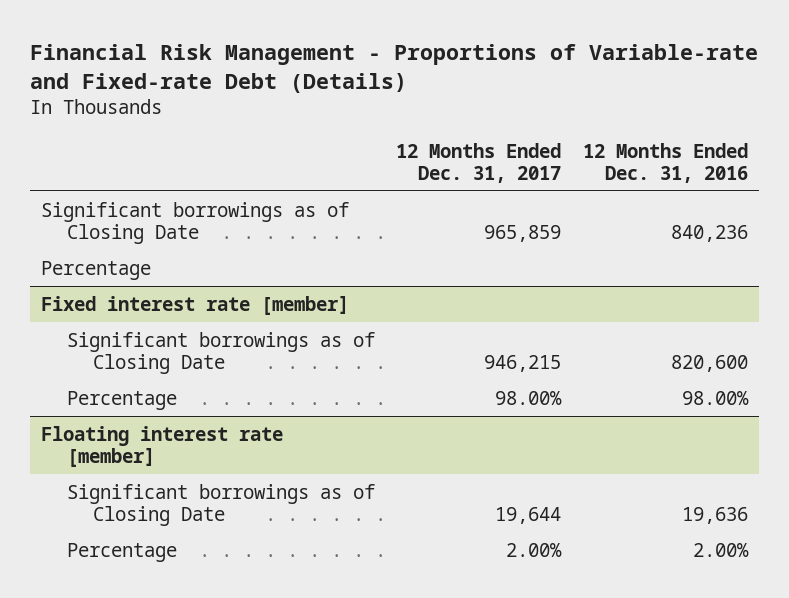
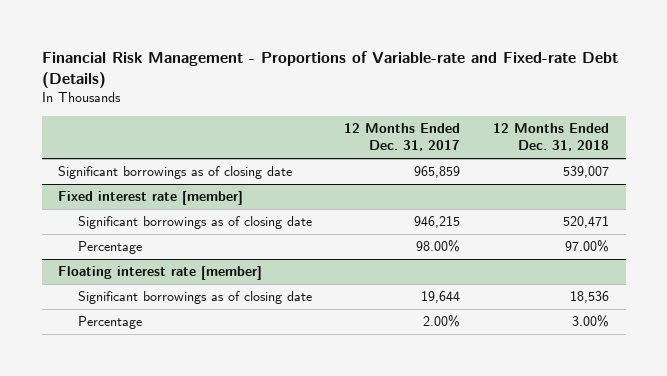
[582,142,748,183] 12 Months Ended Dec. 31, 2016 -> none
none -> [493,123,610,152] 12 Months Ended Dec. 31, 2018
[41,260,152,280] Percentage -> none
[41,201,350,244] Significant borrowings as of Closing Date -> [57,166,292,180] Significant borrowings as of closing date
[66,331,375,374] Significant borrowings as of Closing Date -> [77,216,312,230] Significant borrowings as of closing date
[66,483,375,526] Significant borrowings as of Closing Date -> [77,291,312,305] Significant borrowings as of closing date

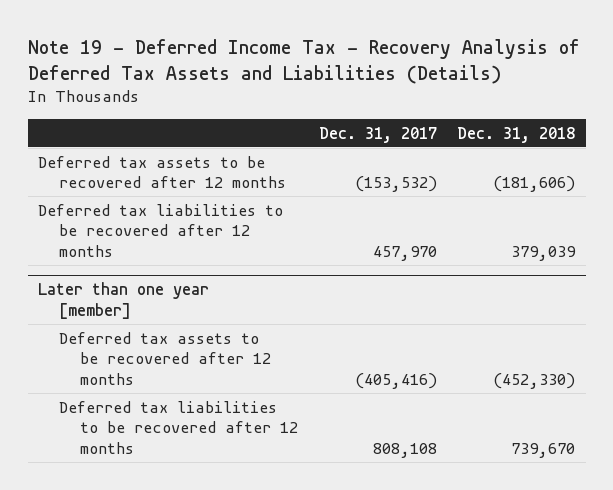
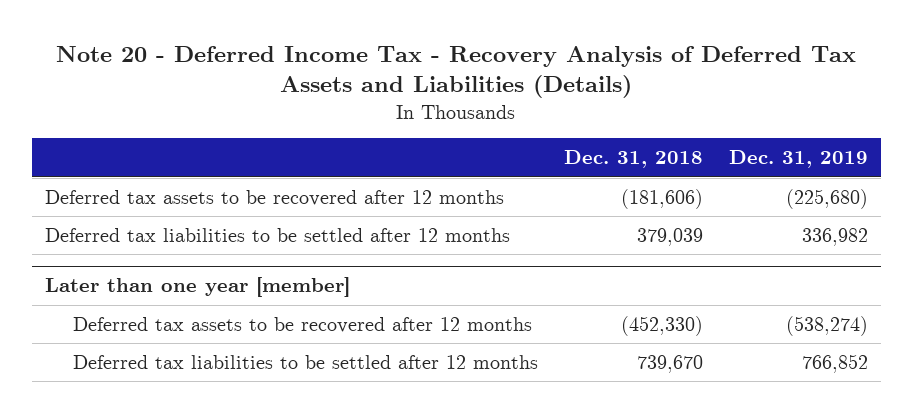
[27,38,580,84] Note 19 - Deferred Income Tax - Recovery Analysis of Deferred Tax Assets and Liabilities (Details) -> [56,46,857,99] Note 20 - Deferred Income Tax - Recovery Analysis of Deferred Tax Assets and Liabilities (Details)
[318,126,437,143] Dec. 31, 2017 -> none
none -> [728,150,868,169] Dec. 31, 2019
[38,203,284,257] Deferred tax liabilities to be recovered after 12 months -> [44,227,510,242] Deferred tax liabilities to be settled after 12 months
[58,400,298,454] Deferred tax liabilities to be recovered after 12 months -> [72,354,538,369] Deferred tax liabilities to be settled after 12 months

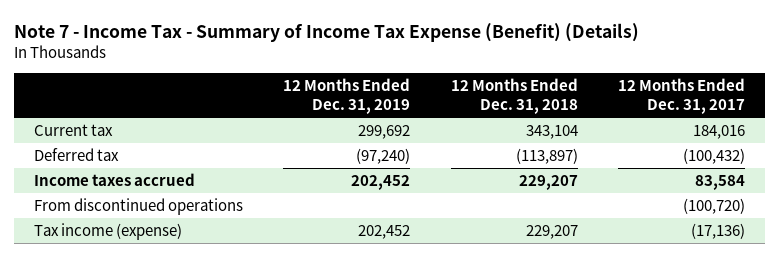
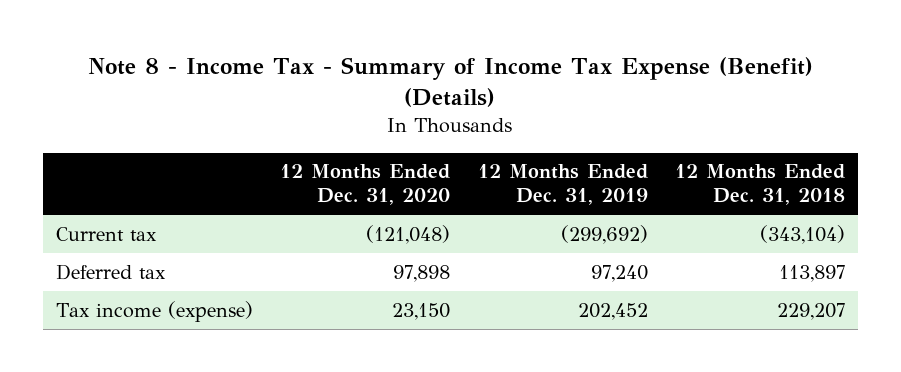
[14,22,640,42] Note 7 - Income Tax - Summary of Income Tax Expense (Benefit) (Details) -> [88,56,814,108] Note 8 - Income Tax - Summary of Income Tax Expense (Benefit) (Details)
[617,78,745,115] 12 Months Ended Dec. 31, 2017 -> none
none -> [280,164,451,206] 12 Months Ended Dec. 31, 2020
[34,173,196,187] Income taxes accrued -> none
[34,198,244,216] From discontinued operations -> none
[358,125,411,140] 299,692 -> [560,224,648,244] (299,692)
[525,125,578,140] 343,104 -> [759,224,845,244] (343,104)
[356,148,411,165] (97,240) -> [590,264,648,282] 97,240
[515,148,578,165] (113,897) -> [778,264,845,282] 113,897

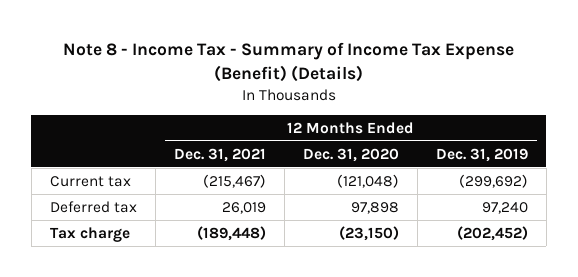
[674,164,845,206] 12 Months Ended Dec. 31, 2018 -> none
none -> [173,147,266,162] Dec. 31, 2021
[56,300,254,322] Tax income (expense) -> [49,226,130,242] Tax charge
[392,302,451,320] 23,150 -> [338,225,399,241] (23,150)
[577,302,648,320] 202,452 -> [456,225,528,241] (202,452)

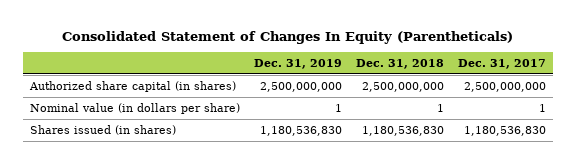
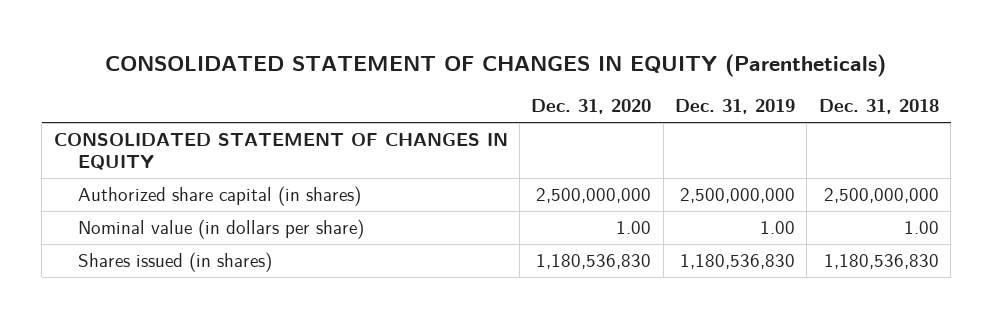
[62,30,514,44] Consolidated Statement of Changes In Equity (Parentheticals) -> [105,53,887,77] CONSOLIDATED STATEMENT OF CHANGES IN EQUITY (Parentheticals)
[457,59,546,70] Dec. 31, 2017 -> none
none -> [531,99,652,115] Dec. 31, 2020
none -> [53,133,508,171] CONSOLIDATED STATEMENT OF CHANGES IN EQUITY
[335,103,343,112] 1 -> [760,221,796,235] 1.00
[437,103,445,112] 1 -> [903,221,939,235] 1.00

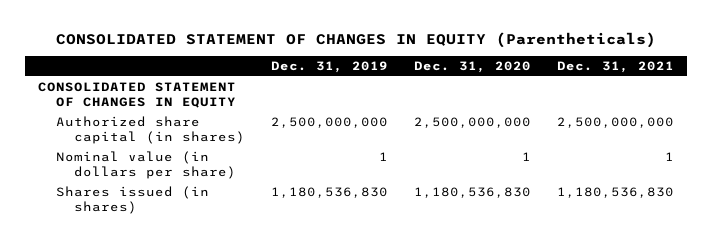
[818,99,939,115] Dec. 31, 2018 -> none
none -> [556,60,674,73] Dec. 31, 2021
[616,221,652,235] 1.00 -> [521,152,531,162] 1
[760,221,796,235] 1.00 -> [378,152,388,162] 1

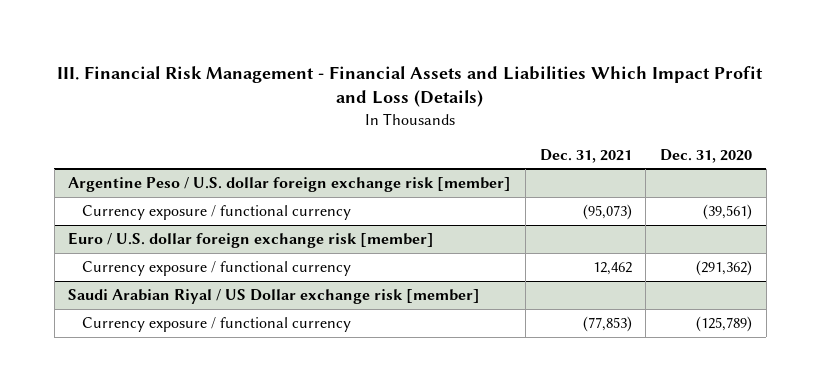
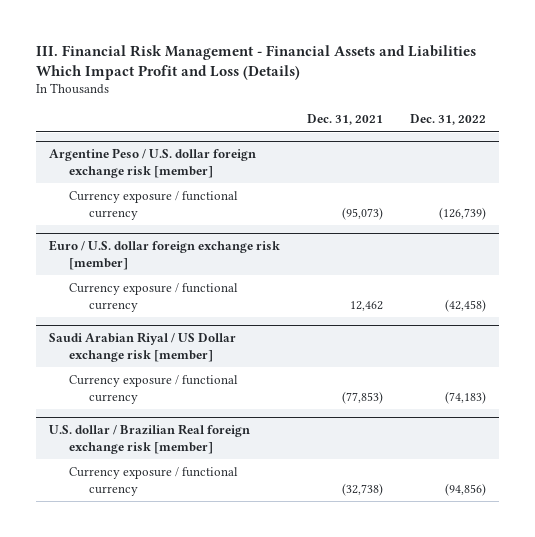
[660,148,753,163] Dec. 31, 2020 -> none
none -> [410,114,487,126] Dec. 31, 2022
none -> [49,424,251,454] U.S. dollar / Brazilian Real foreign exchange risk [member]
none -> [69,466,239,496] Currency exposure / functional currency

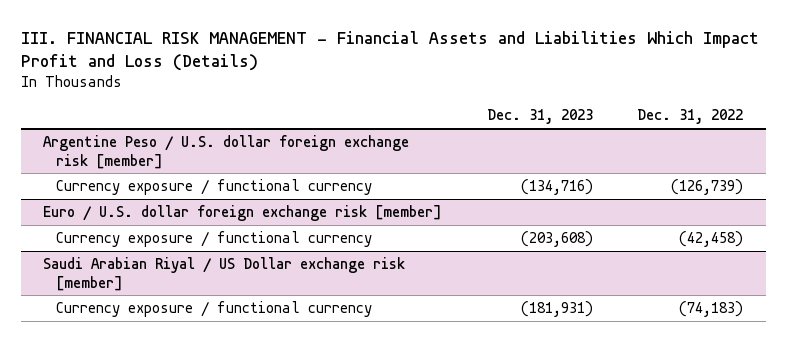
[35,44,476,80] III. Financial Risk Management - Financial Assets and Liabilities Which Impact Profit and Loss (Details) -> [20,30,759,72] III. FINANCIAL RISK MANAGEMENT - Financial Assets and Liabilities Which Impact Profit and Loss (Details)
[307,114,384,126] Dec. 31, 2021 -> none
none -> [486,109,593,125] Dec. 31, 2023
[49,424,251,454] U.S. dollar / Brazilian Real foreign exchange risk [member] -> none
[69,466,239,496] Currency exposure / functional currency -> none

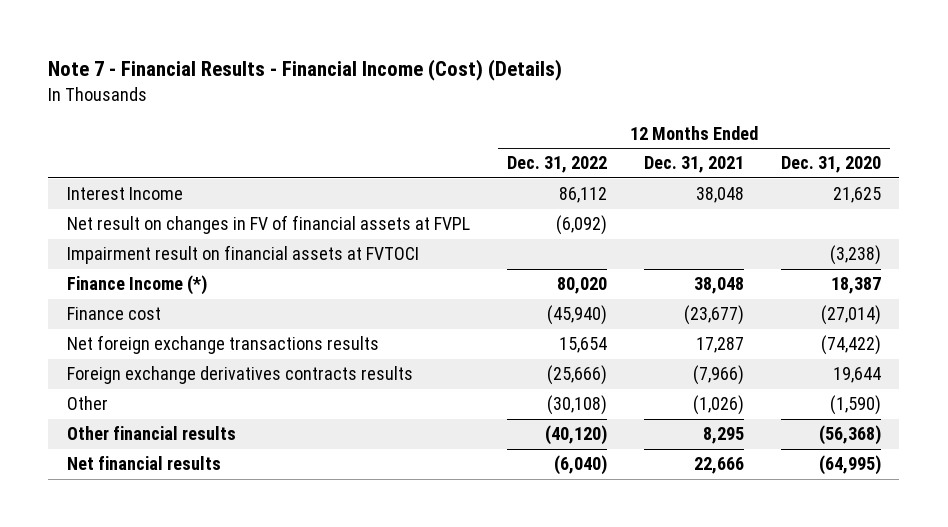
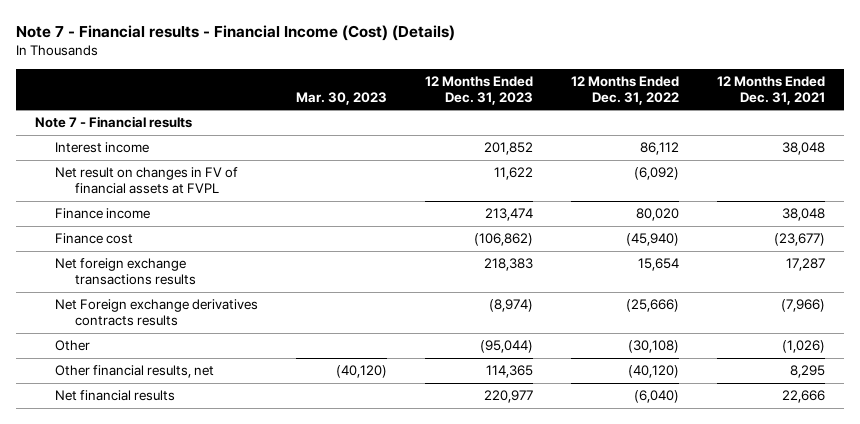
[48,59,563,82] Note 7 - Financial Results - Financial Income (Cost) (Details) -> [16,25,456,42] Note 7 - Financial results - Financial Income (Cost) (Details)
[780,156,881,174] Dec. 31, 2020 -> none
none -> [296,91,388,105] Mar. 30, 2023
none -> [425,75,534,105] 12 Months Ended Dec. 31, 2023
none -> [35,116,193,129] Note 7 - Financial results
[66,187,183,201] Interest Income -> [55,142,150,154] Interest income
[66,245,419,265] Impairment result on financial assets at FVTOCI -> none
[66,275,207,296] Finance Income (*) -> [55,208,151,220] Finance income
[66,366,413,385] Foreign exchange derivatives contracts results -> [55,299,259,327] Net Foreign exchange derivatives contracts results
[66,426,236,441] Other financial results -> [55,365,215,379] Other financial results, net

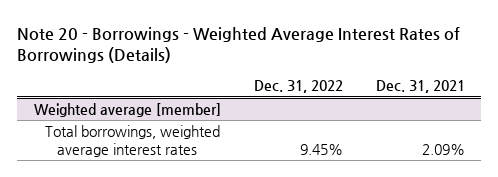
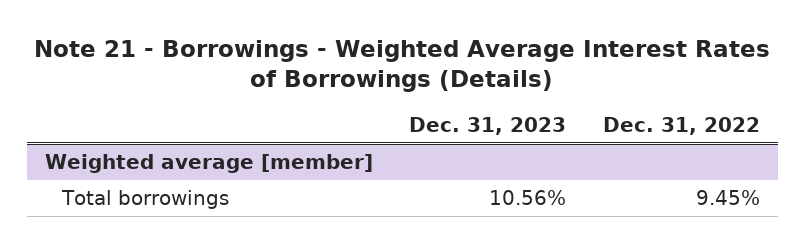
[17,26,461,64] Note 20 - Borrowings - Weighted Average Interest Rates of Borrowings (Details) -> [34,40,771,93] Note 21 - Borrowings - Weighted Average Interest Rates of Borrowings (Details)
[375,80,465,94] Dec. 31, 2021 -> none
none -> [409,116,567,135] Dec. 31, 2023
[45,125,221,157] Total borrowings, weighted average interest rates -> [61,190,230,210] Total borrowings

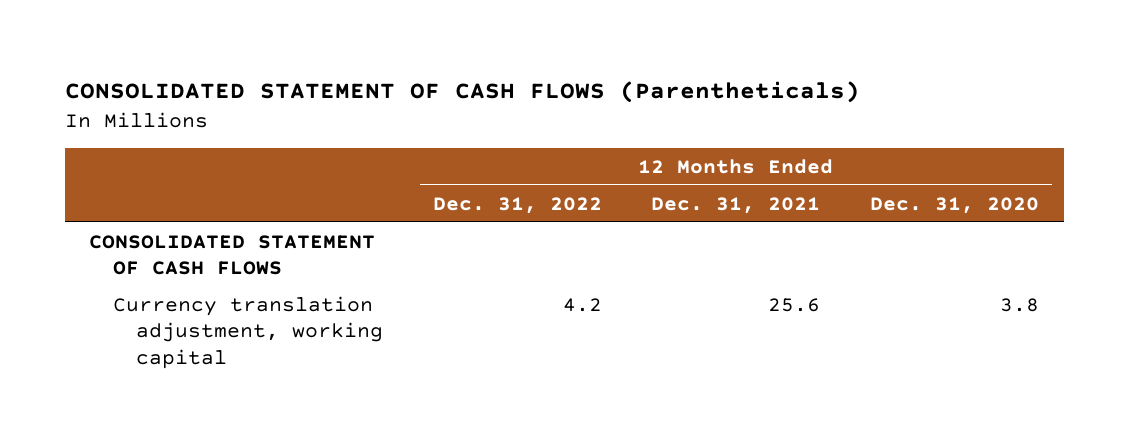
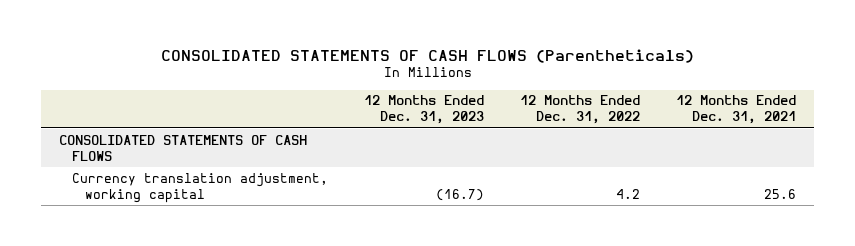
[64,80,860,103] CONSOLIDATED STATEMENT OF CASH FLOWS (Parentheticals) -> [160,48,694,63] CONSOLIDATED STATEMENTS OF CASH FLOWS (Parentheticals)
[870,196,1040,214] Dec. 31, 2020 -> none
none -> [364,95,485,125] 12 Months Ended Dec. 31, 2023
[89,234,376,276] CONSOLIDATED STATEMENT OF CASH FLOWS -> [59,134,308,161] CONSOLIDATED STATEMENTS OF CASH FLOWS

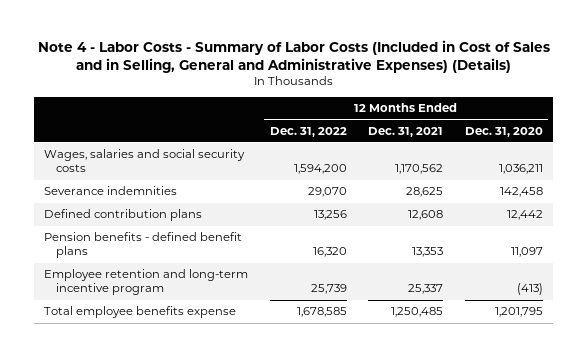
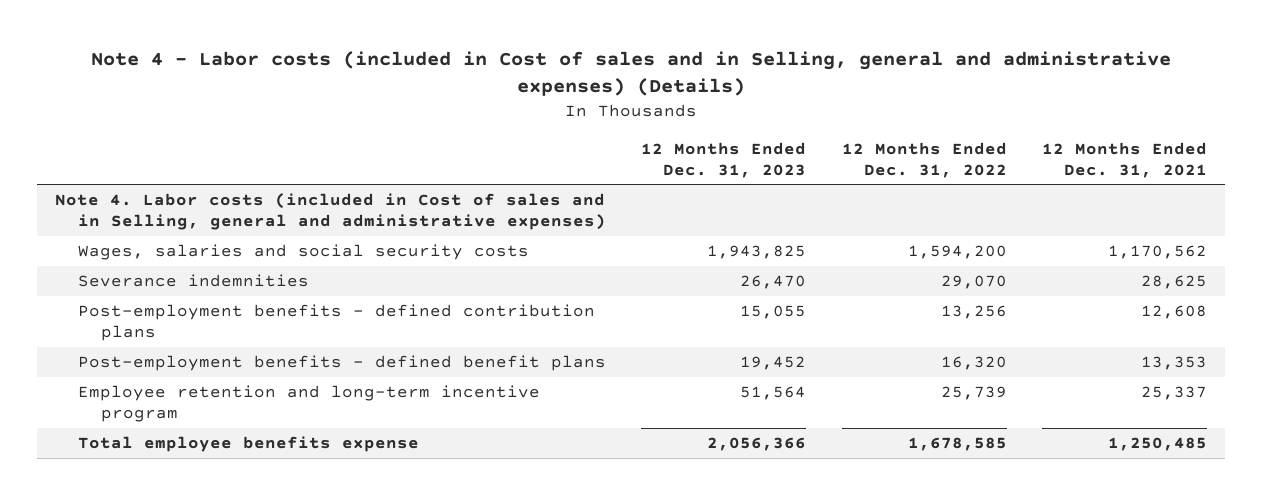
[37,39,550,73] Note 4 - Labor Costs - Summary of Labor Costs (Included in Cost of Sales and in Selling, General and Administrative Expenses) (Details) -> [91,50,1172,97] Note 4 - Labor costs (included in Cost of sales and in Selling, general and administrative expenses) (Details)
[464,126,543,137] Dec. 31, 2020 -> none
none -> [641,141,807,178] 12 Months Ended Dec. 31, 2023
none -> [55,193,607,231] Note 4. Labor costs (included in Cost of sales and in Selling, general and administrative expenses)
[44,209,203,222] Defined contribution plans -> [78,304,596,342] Post-employment benefits - defined contribution plans
[44,232,243,259] Pension benefits - defined benefit plans -> [78,355,607,372] Post-employment benefits - defined benefit plans

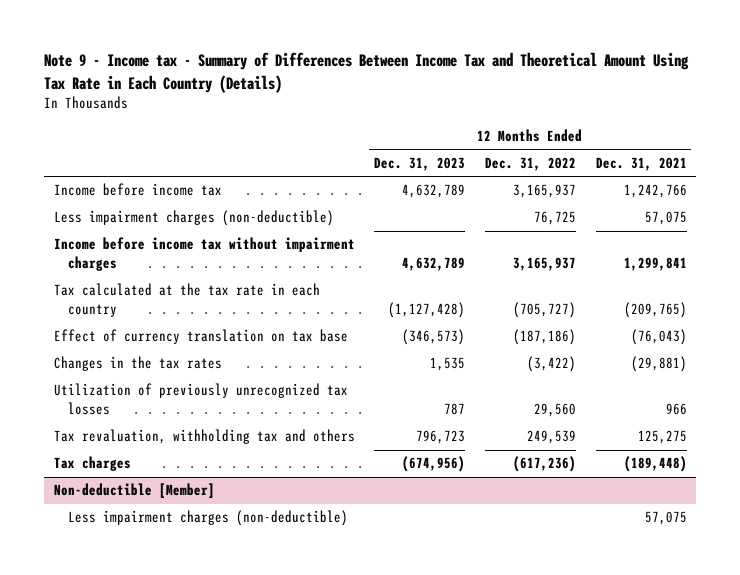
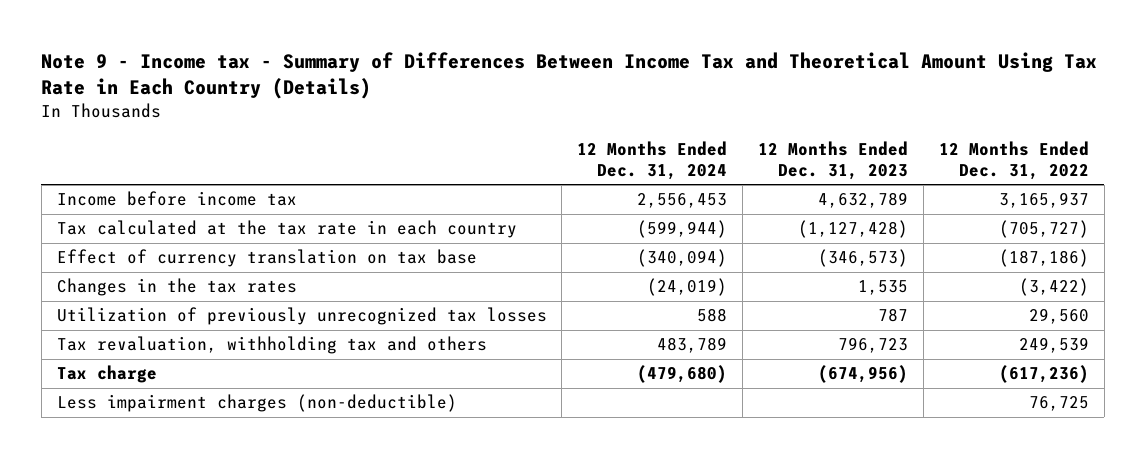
[595,157,687,172] Dec. 31, 2021 -> none
none -> [577,140,728,180] 12 Months Ended Dec. 31, 2024
[53,237,355,272] Income before income tax without impairment charges -> none
[53,483,215,500] Non-deductible [Member] -> none
[68,510,349,527] Less impairment charges (non-deductible) -> none
[53,456,131,472] Tax charges -> [56,365,157,384] Tax charge
[53,210,334,227] Less impairment charges (non-deductible) -> [56,394,457,413] Less impairment charges (non-deductible)

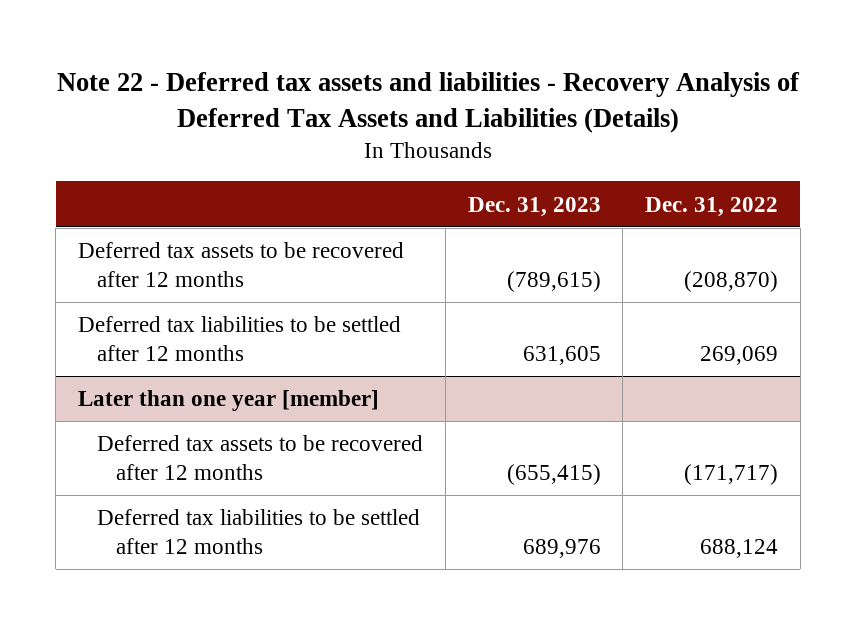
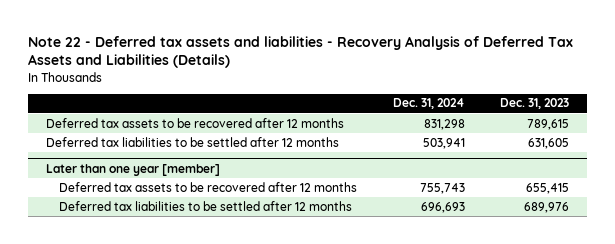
[644,196,778,217] Dec. 31, 2022 -> none
none -> [392,98,465,110] Dec. 31, 2024
[506,270,601,292] (789,615) -> [527,118,570,130] 789,615
[506,463,601,485] (655,415) -> [526,182,570,194] 655,415

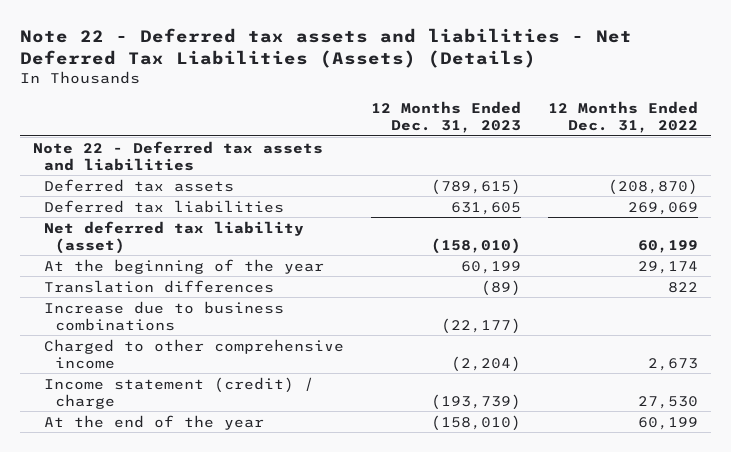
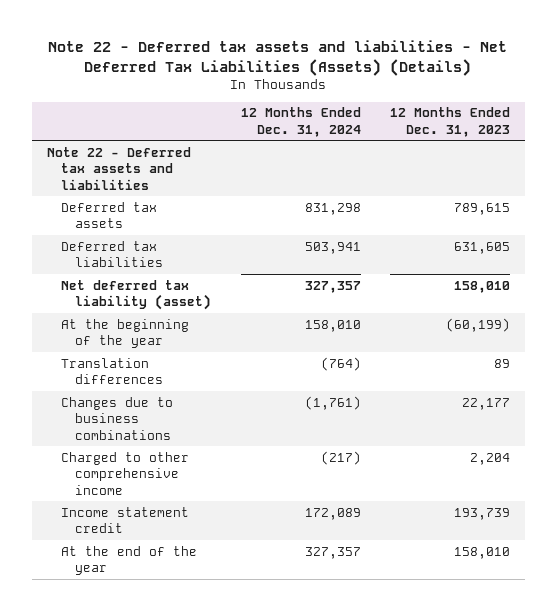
[547,100,698,134] 12 Months Ended Dec. 31, 2022 -> none
none -> [240,107,361,137] 12 Months Ended Dec. 31, 2024
[430,178,521,195] (789,615) -> [454,202,511,215] 789,615
[430,237,521,254] (158,010) -> [454,280,511,293] 158,010
[460,260,521,274] 60,199 -> [446,317,511,332] (60,199)
[480,279,521,296] (89) -> [494,358,511,368] 89
[43,300,284,331] Increase due to business combinations -> [60,396,173,440] Changes due to business combinations
[440,317,521,334] (22,177) -> [462,397,511,410] 22,177
[450,355,521,372] (2,204) -> [470,452,511,465] 2,204
[43,376,314,409] Income statement (credit) / charge -> [60,506,189,534] Income statement credit
[430,393,521,410] (193,739) -> [454,507,511,520] 193,739
[430,414,521,431] (158,010) -> [454,546,511,559] 158,010

